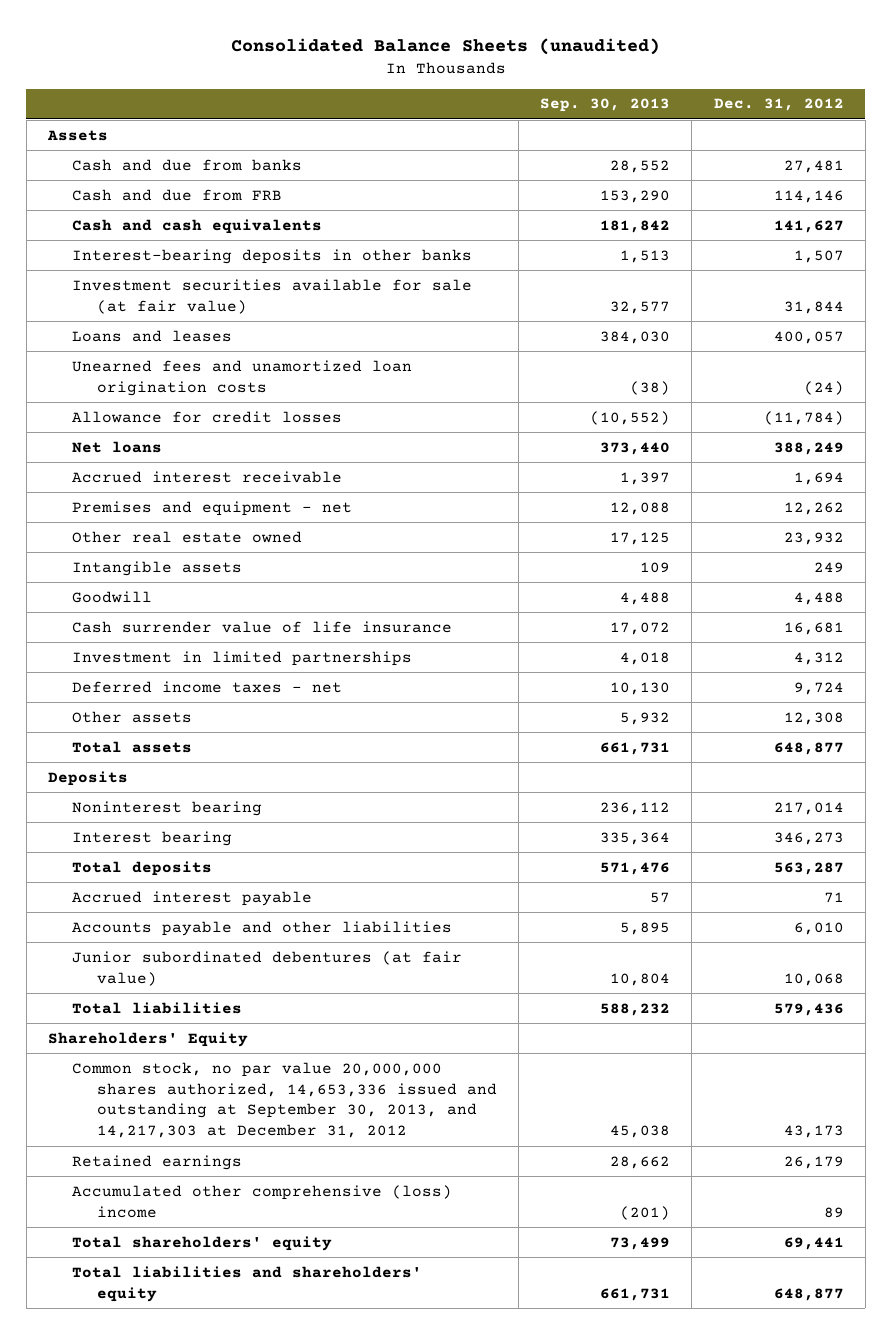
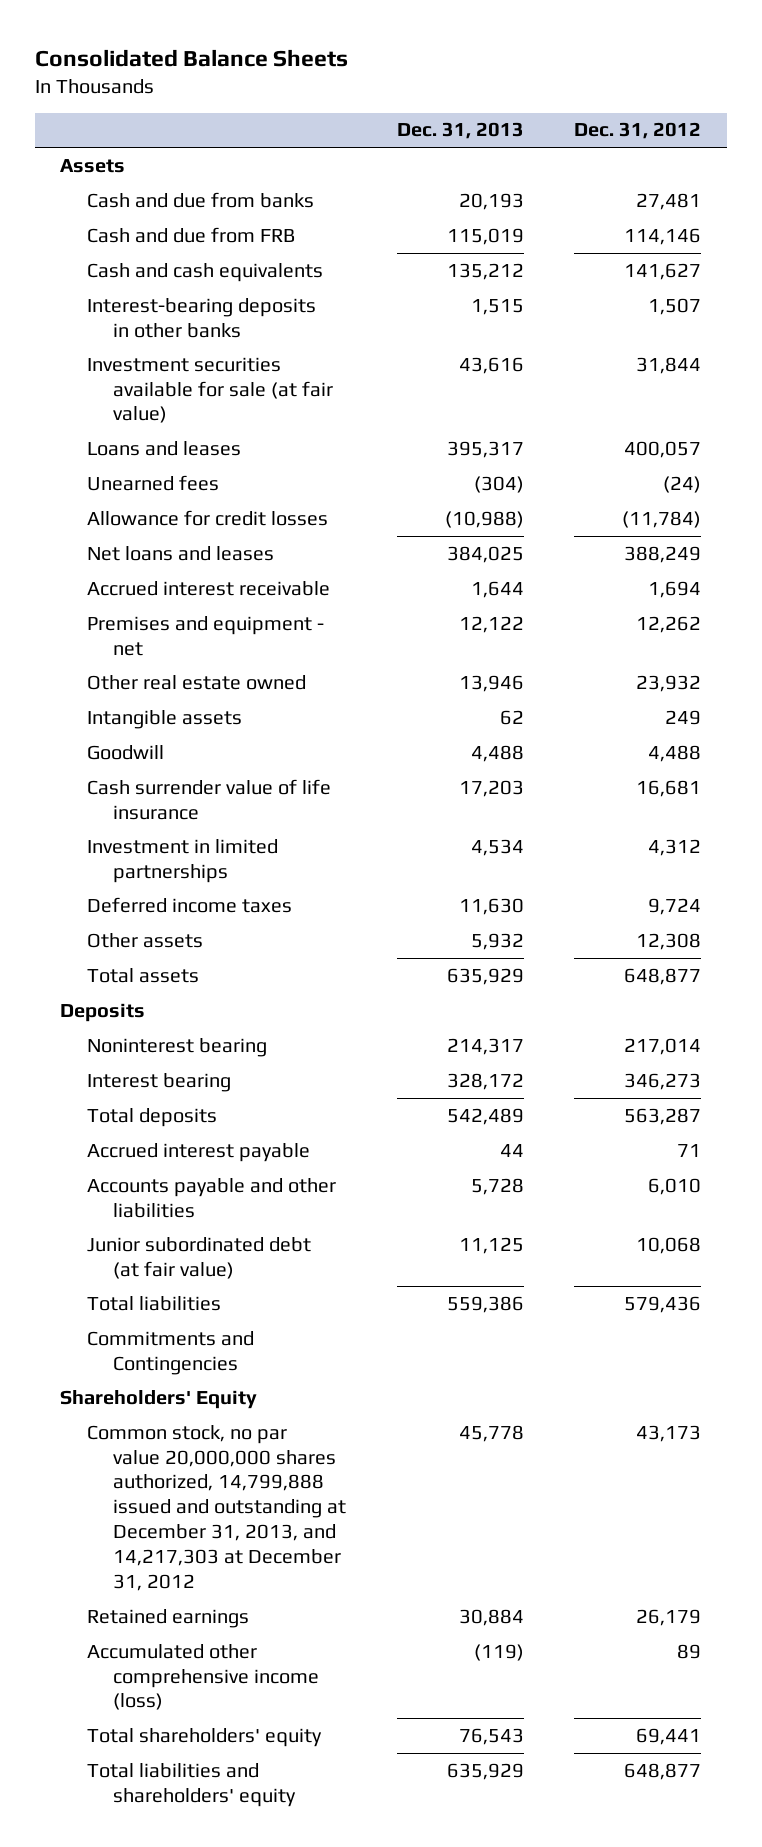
[230,37,660,55] Consolidated Balance Sheets (unaudited) -> [34,48,348,67] Consolidated Balance Sheets
[540,98,671,113] Sep. 30, 2013 -> none
none -> [396,122,524,140] Dec. 31, 2013
[72,359,413,396] Unearned fees and unamortized loan origination costs -> [86,474,219,491] Unearned fees
[72,440,163,453] Net loans -> [86,545,274,561] Net loans and leases
[72,680,343,693] Deferred income taxes - net -> [86,896,292,913] Deferred income taxes
[72,950,463,986] Junior subordinated debentures (at fair value) -> [86,1236,311,1279] Junior subordinated debt (at fair value)
none -> [86,1330,254,1375] Commitments and Contingencies
[72,1061,498,1139] Common stock, no par value 20,000,000 shares authorized, 14,653,336 issued and outstanding at September 30, 2013, and 14,217,303 at December 31, 2012 -> [86,1424,346,1591] Common stock, no par value 20,000,000 shares authorized, 14,799,888 issued and outstanding at December 31, 2013, and 14,217,303 at December 31, 2012
[72,1184,453,1218] Accumulated other comprehensive (loss) income -> [86,1643,319,1711] Accumulated other comprehensive income (loss)

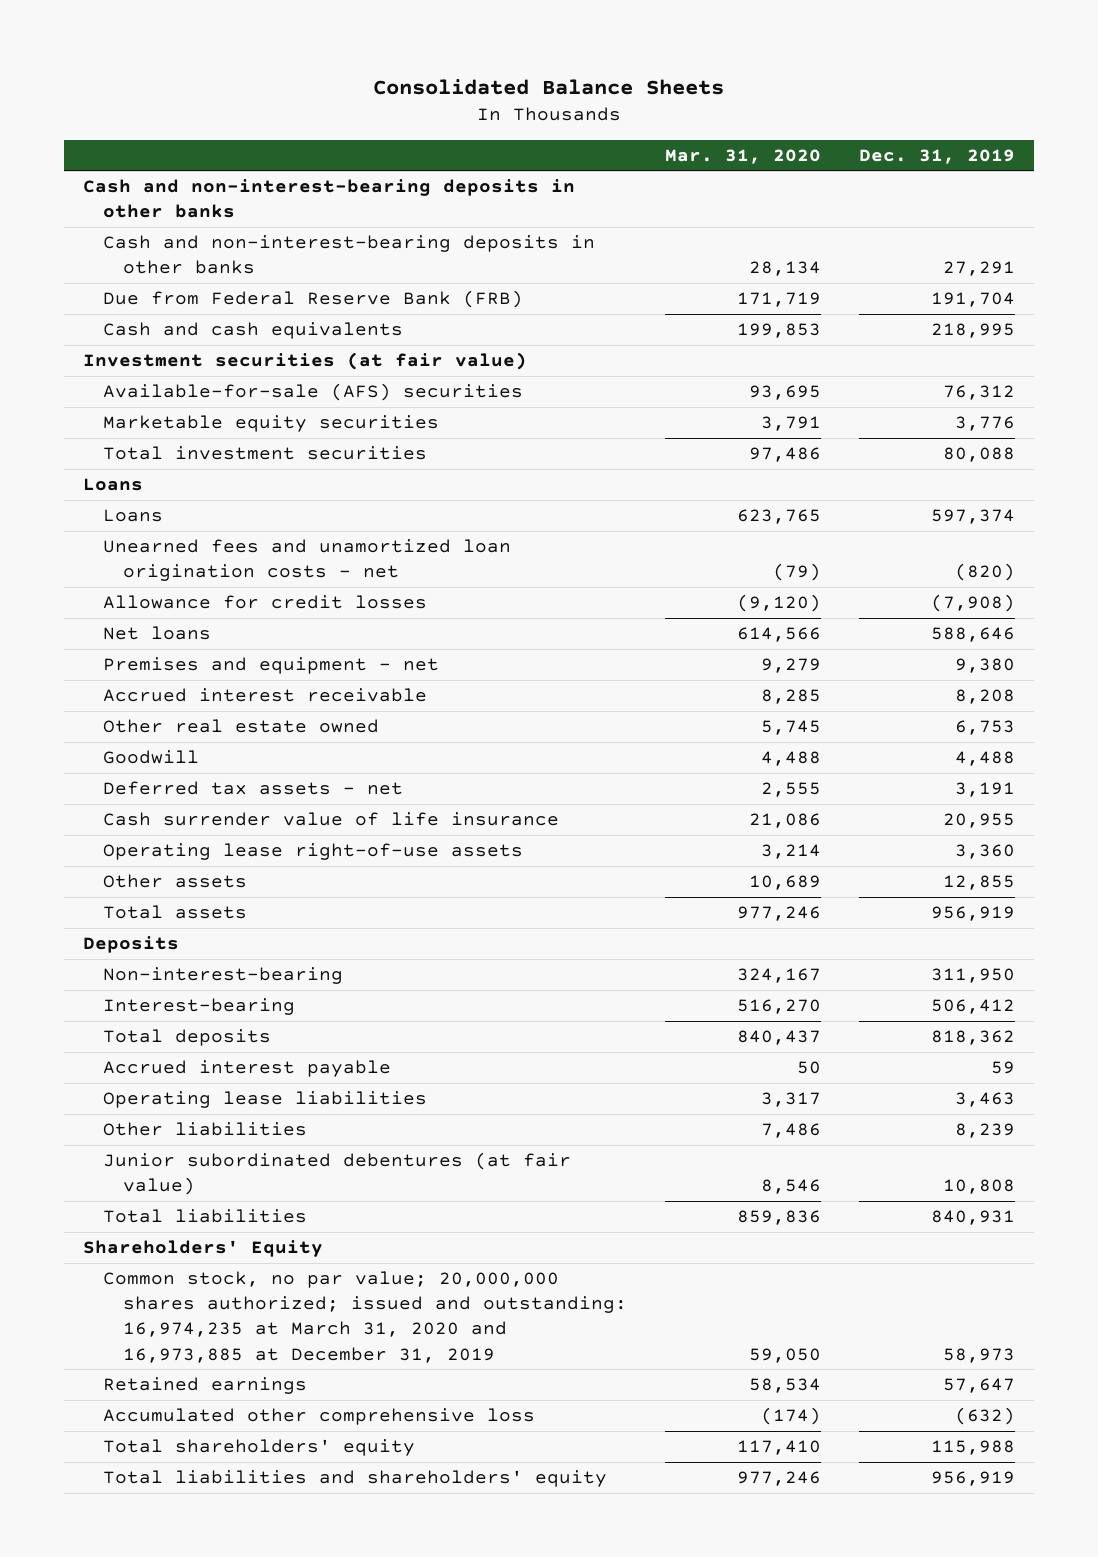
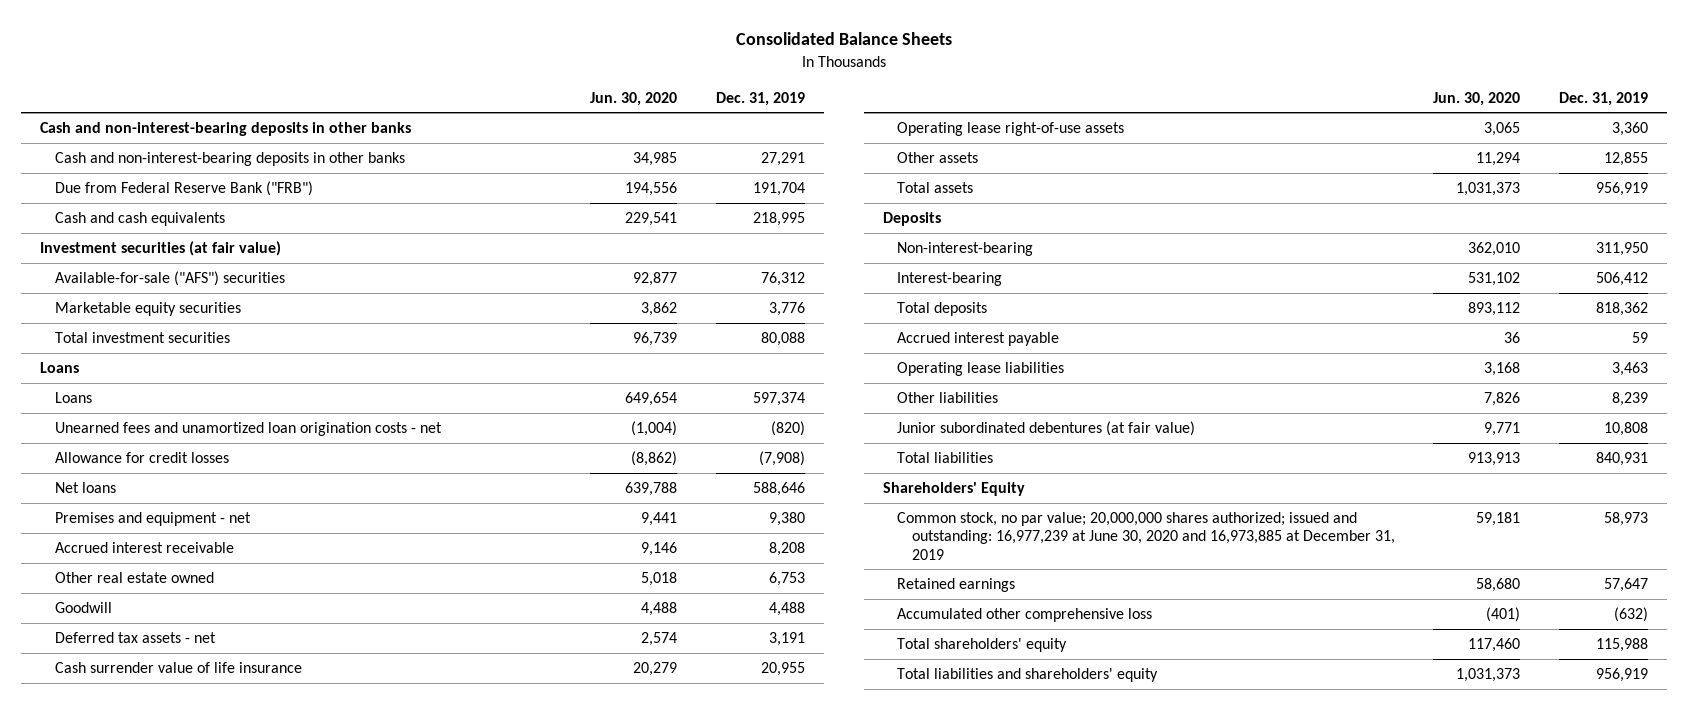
[665,148,822,164] Mar. 31, 2020 -> none
none -> [590,91,678,106] Jun. 30, 2020
[102,290,523,309] Due from Federal Reserve Bank (FRB) -> [54,181,313,197] Due from Federal Reserve Bank ("FRB")
[102,383,523,402] Available-for-sale (AFS) securities -> [54,271,285,287] Available-for-sale ("AFS") securities
[102,1271,628,1363] Common stock, no par value; 20,000,000 shares authorized; issued and outstanding: 16,974,235 at March 31, 2020 and 16,973,885 at December 31, 2019 -> [897,512,1396,560] Common stock, no par value; 20,000,000 shares authorized; issued and outstanding: 16,977,239 at June 30, 2020 and 16,973,885 at December 31, 2019

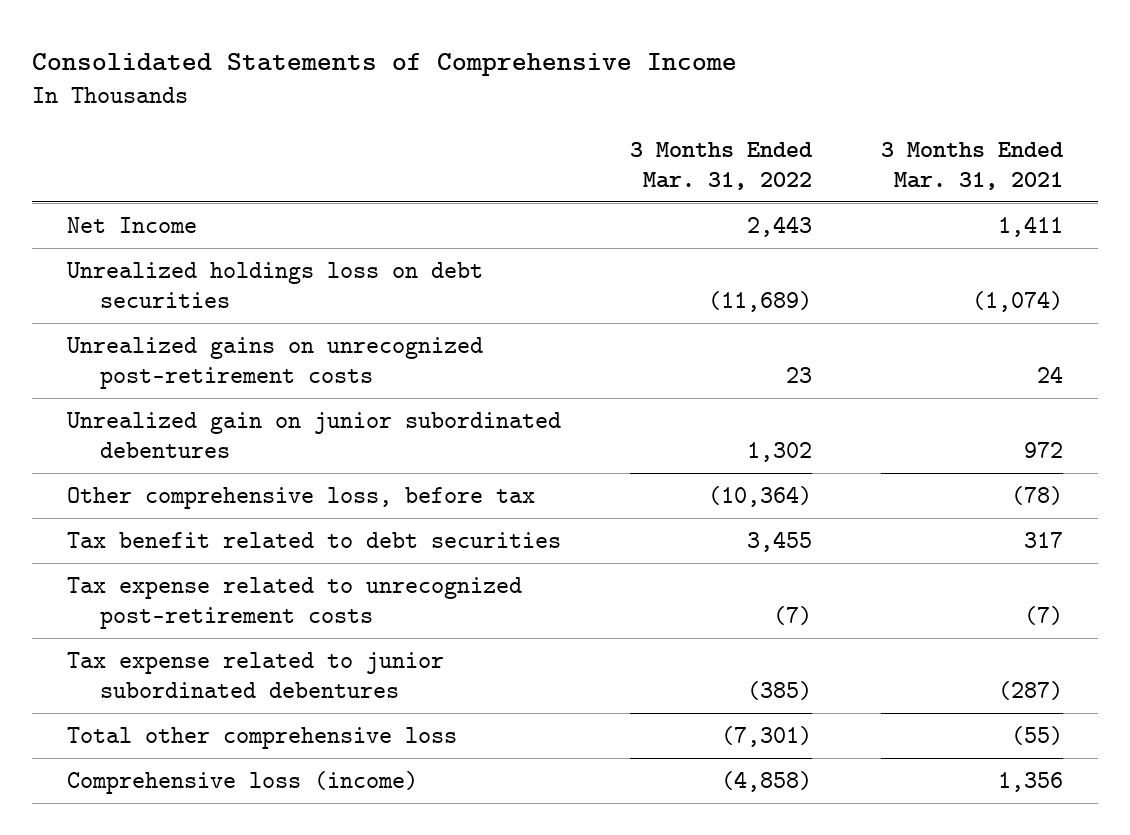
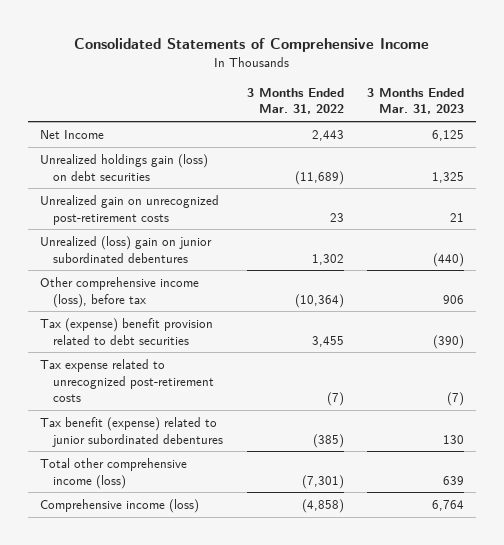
[881,142,1065,190] 3 Months Ended Mar. 31, 2021 -> none
none -> [366,87,464,115] 3 Months Ended Mar. 31, 2023
[66,261,483,308] Unrealized holdings loss on debt securities -> [39,154,208,181] Unrealized holdings gain (loss) on debt securities
[66,336,483,389] Unrealized gains on unrecognized post-retirement costs -> [39,195,219,225] Unrealized gain on unrecognized post-retirement costs
[66,411,561,458] Unrealized gain on junior subordinated debentures -> [39,236,212,263] Unrealized (loss) gain on junior subordinated debentures
[66,486,535,509] Other comprehensive loss, before tax -> [39,277,199,308] Other comprehensive income (loss), before tax
[66,531,561,548] Tax benefit related to debt securities -> [39,318,213,345] Tax (expense) benefit provision related to debt securities
[66,651,444,698] Tax expense related to junior subordinated debentures -> [39,417,224,447] Tax benefit (expense) related to junior subordinated debentures
[66,726,457,749] Total other comprehensive loss -> [39,458,187,489] Total other comprehensive income (loss)
[66,770,418,794] Comprehensive loss (income) -> [39,499,199,514] Comprehensive income (loss)

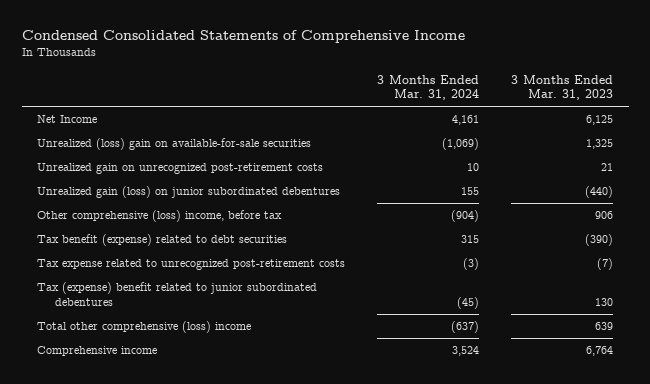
[73,37,429,52] Consolidated Statements of Comprehensive Income -> [21,29,465,43] Condensed Consolidated Statements of Comprehensive Income
[246,87,344,115] 3 Months Ended Mar. 31, 2022 -> none
none -> [377,74,480,101] 3 Months Ended Mar. 31, 2024
[39,154,208,181] Unrealized holdings gain (loss) on debt securities -> [37,137,312,150] Unrealized (loss) gain on available-for-sale securities
[39,236,212,263] Unrealized (loss) gain on junior subordinated debentures -> [37,185,341,198] Unrealized gain (loss) on junior subordinated debentures
[39,277,199,308] Other comprehensive income (loss), before tax -> [37,209,283,222] Other comprehensive (loss) income, before tax
[39,318,213,345] Tax (expense) benefit provision related to debt securities -> [37,233,288,246] Tax benefit (expense) related to debt securities
[39,417,224,447] Tax benefit (expense) related to junior subordinated debentures -> [37,281,318,306] Tax (expense) benefit related to junior subordinated debentures
[39,458,187,489] Total other comprehensive income (loss) -> [37,320,252,333] Total other comprehensive (loss) income
[39,499,199,514] Comprehensive income (loss) -> [37,345,158,356] Comprehensive income

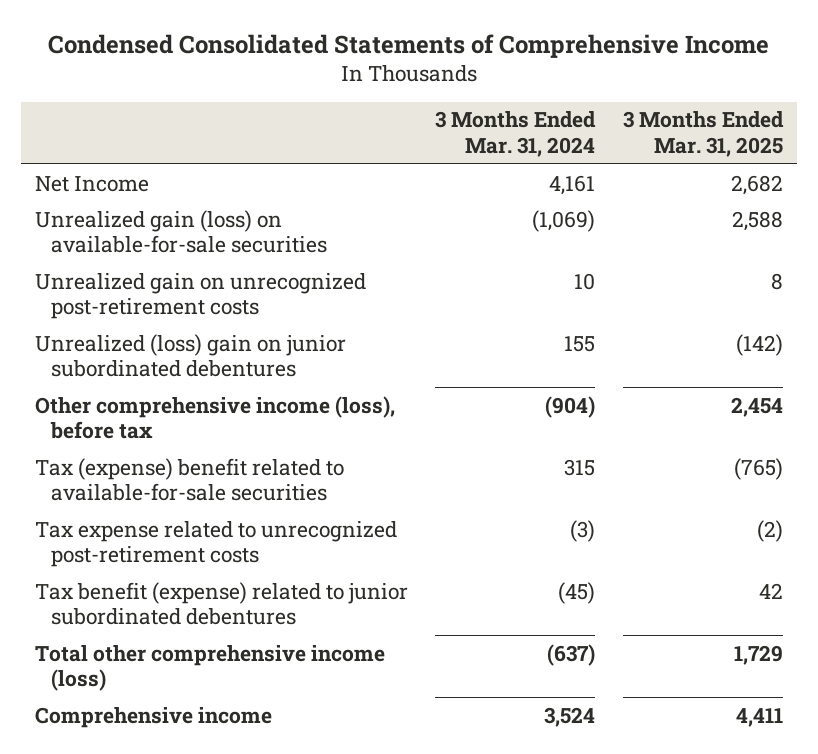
[510,74,613,101] 3 Months Ended Mar. 31, 2023 -> none
none -> [623,111,785,158] 3 Months Ended Mar. 31, 2025
[37,137,312,150] Unrealized (loss) gain on available-for-sale securities -> [34,209,327,254] Unrealized gain (loss) on available-for-sale securities
[37,185,341,198] Unrealized gain (loss) on junior subordinated debentures -> [34,333,346,378] Unrealized (loss) gain on junior subordinated debentures
[37,209,283,222] Other comprehensive (loss) income, before tax -> [34,395,395,440] Other comprehensive income (loss), before tax
[37,233,288,246] Tax benefit (expense) related to debt securities -> [34,457,344,502] Tax (expense) benefit related to available-for-sale securities
[37,281,318,306] Tax (expense) benefit related to junior subordinated debentures -> [34,581,408,626] Tax benefit (expense) related to junior subordinated debentures
[37,320,252,333] Total other comprehensive (loss) income -> [34,644,385,692] Total other comprehensive income (loss)

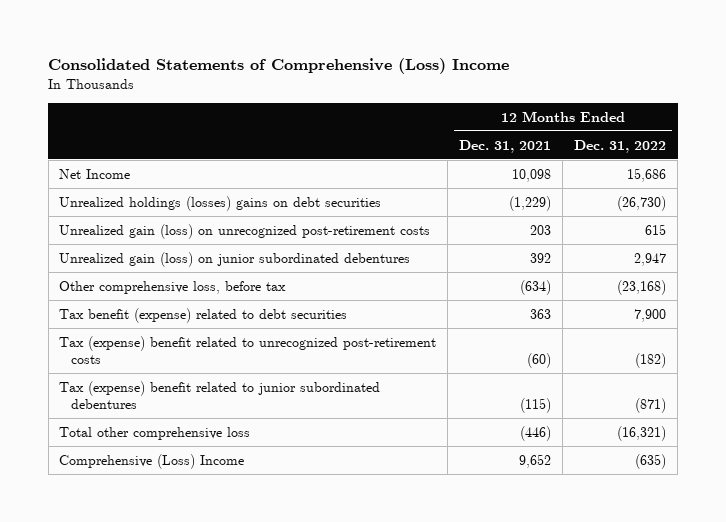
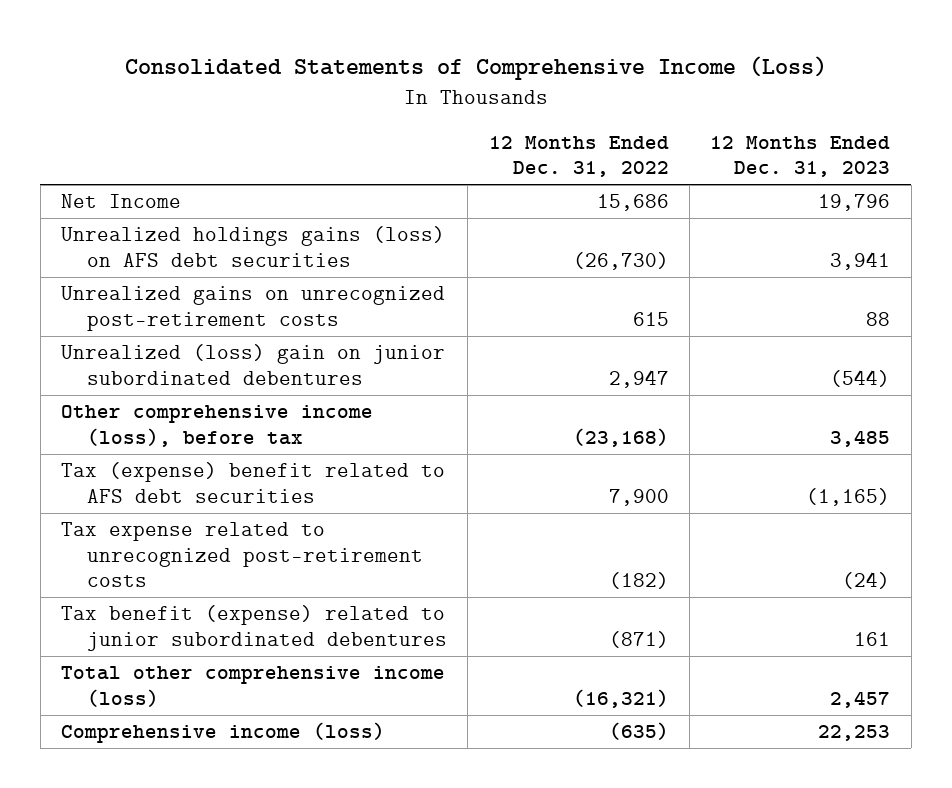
[48,57,510,74] Consolidated Statements of Comprehensive (Loss) Income -> [124,56,827,81] Consolidated Statements of Comprehensive Income (Loss)
[459,139,552,153] Dec. 31, 2021 -> none
none -> [710,135,891,178] 12 Months Ended Dec. 31, 2023
[59,195,382,211] Unrealized holdings (losses) gains on debt securities -> [61,226,446,267] Unrealized holdings gains (loss) on AFS debt securities
[59,223,431,239] Unrealized gain (loss) on unrecognized post-retirement costs -> [61,286,446,331] Unrealized gains on unrecognized post-retirement costs
[59,251,411,267] Unrealized gain (loss) on junior subordinated debentures -> [61,344,446,385] Unrealized (loss) gain on junior subordinated debentures
[59,280,287,294] Other comprehensive loss, before tax -> [61,405,374,447] Other comprehensive income (loss), before tax
[59,307,348,323] Tax benefit (expense) related to debt securities -> [61,462,446,503] Tax (expense) benefit related to AFS debt securities
[59,335,437,364] Tax (expense) benefit related to unrecognized post-retirement costs -> [61,522,424,588] Tax expense related to unrecognized post-retirement costs
[59,380,381,409] Tax (expense) benefit related to junior subordinated debentures -> [61,605,448,651] Tax benefit (expense) related to junior subordinated debentures
[59,426,251,440] Total other comprehensive loss -> [61,666,446,707] Total other comprehensive income (loss)
[59,453,245,469] Comprehensive (Loss) Income -> [61,722,386,744] Comprehensive income (loss)

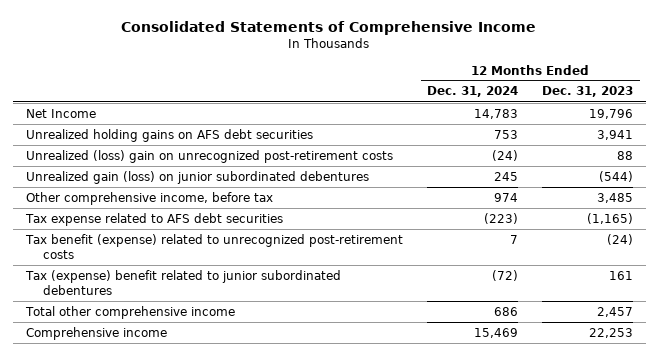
[124,56,827,81] Consolidated Statements of Comprehensive Income (Loss) -> [121,20,537,35] Consolidated Statements of Comprehensive Income
[488,135,669,178] 12 Months Ended Dec. 31, 2022 -> none
none -> [426,86,518,98] Dec. 31, 2024
[61,226,446,267] Unrealized holdings gains (loss) on AFS debt securities -> [25,128,313,142] Unrealized holding gains on AFS debt securities
[61,286,446,331] Unrealized gains on unrecognized post-retirement costs -> [25,149,393,163] Unrealized (loss) gain on unrecognized post-retirement costs
[61,344,446,385] Unrealized (loss) gain on junior subordinated debentures -> [25,170,369,184] Unrealized gain (loss) on junior subordinated debentures
[61,405,374,447] Other comprehensive income (loss), before tax -> [25,191,273,205] Other comprehensive income, before tax
[61,462,446,503] Tax (expense) benefit related to AFS debt securities -> [24,212,283,226] Tax expense related to AFS debt securities
[61,522,424,588] Tax expense related to unrecognized post-retirement costs -> [24,233,403,259] Tax benefit (expense) related to unrecognized post-retirement costs
[61,605,448,651] Tax benefit (expense) related to junior subordinated debentures -> [24,269,341,295] Tax (expense) benefit related to junior subordinated debentures
[61,666,446,707] Total other comprehensive income (loss) -> [24,305,235,319] Total other comprehensive income
[61,722,386,744] Comprehensive income (loss) -> [25,326,167,340] Comprehensive income

